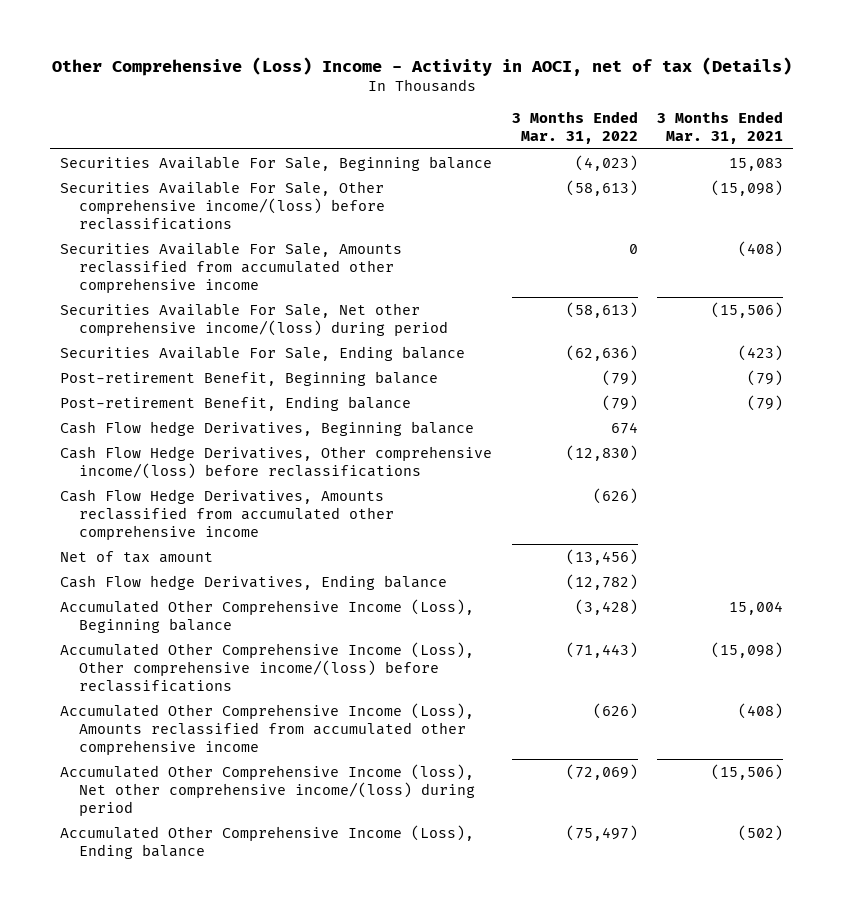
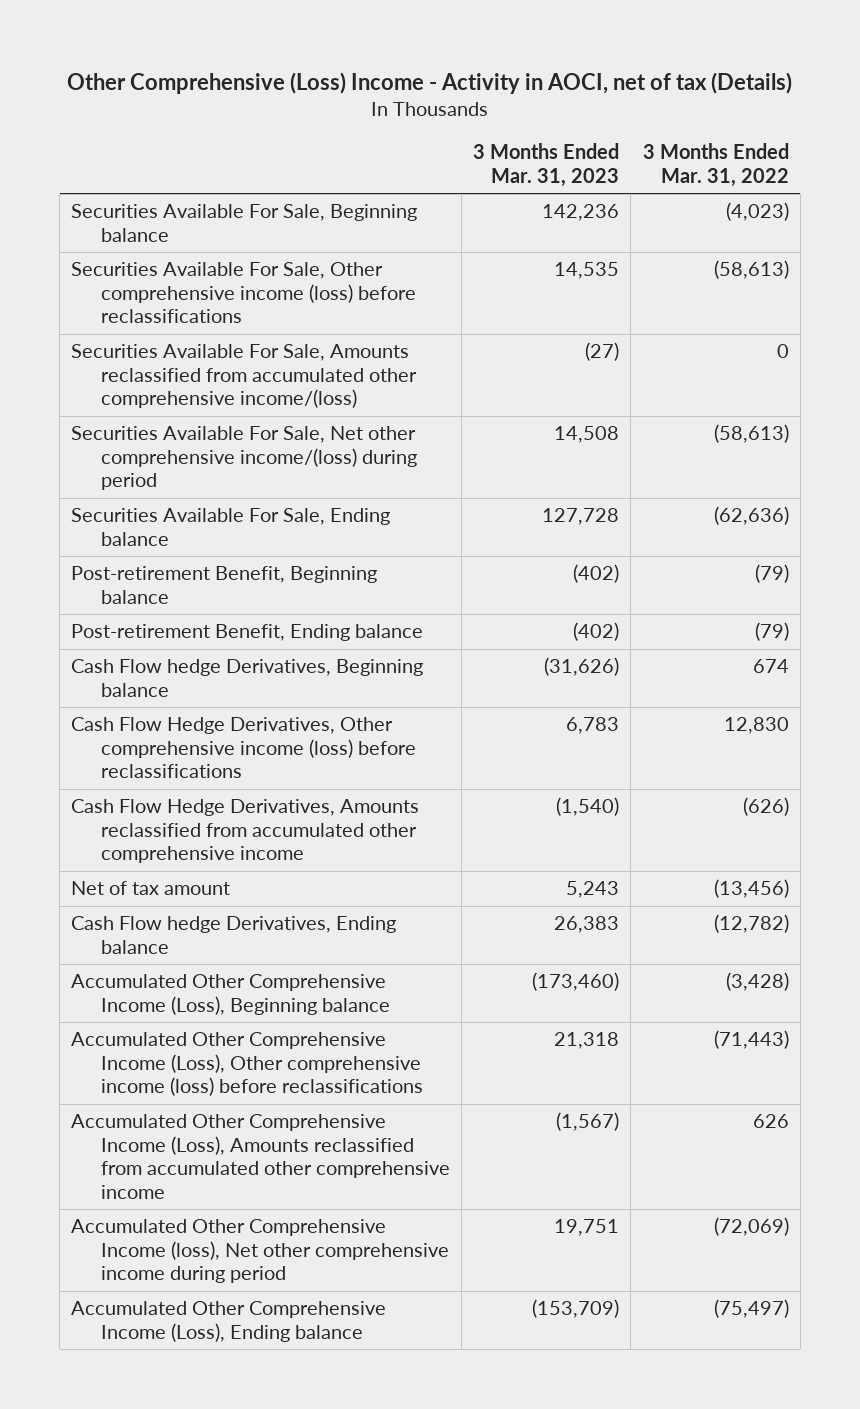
[657,110,784,145] 3 Months Ended Mar. 31, 2021 -> none
none -> [473,143,620,187] 3 Months Ended Mar. 31, 2023
[59,180,385,230] Securities Available For Sale, Other comprehensive income/(loss) before reclassifications -> [71,262,417,324] Securities Available For Sale, Other comprehensive income (loss) before reclassifications
[59,241,402,293] Securities Available For Sale, Amounts reclassified from accumulated other comprehensive income -> [71,344,418,409] Securities Available For Sale, Amounts reclassified from accumulated other comprehensive income/(loss)
[59,445,492,479] Cash Flow Hedge Derivatives, Other comprehensive income/(loss) before reclassifications -> [71,717,417,779] Cash Flow Hedge Derivatives, Other comprehensive income (loss) before reclassifications
[565,444,638,461] (12,830) -> [723,717,789,735] 12,830
[59,641,474,692] Accumulated Other Comprehensive Income (Loss), Other comprehensive income/(loss) before reclassifications -> [71,1032,424,1097] Accumulated Other Comprehensive Income (Loss), Other comprehensive income (loss) before reclassifications
[592,702,638,719] (626) -> [752,1114,789,1129] 626
[59,763,475,816] Accumulated Other Comprehensive Income (loss), Net other comprehensive income/(loss) during period -> [71,1219,450,1284] Accumulated Other Comprehensive Income (loss), Net other comprehensive income during period

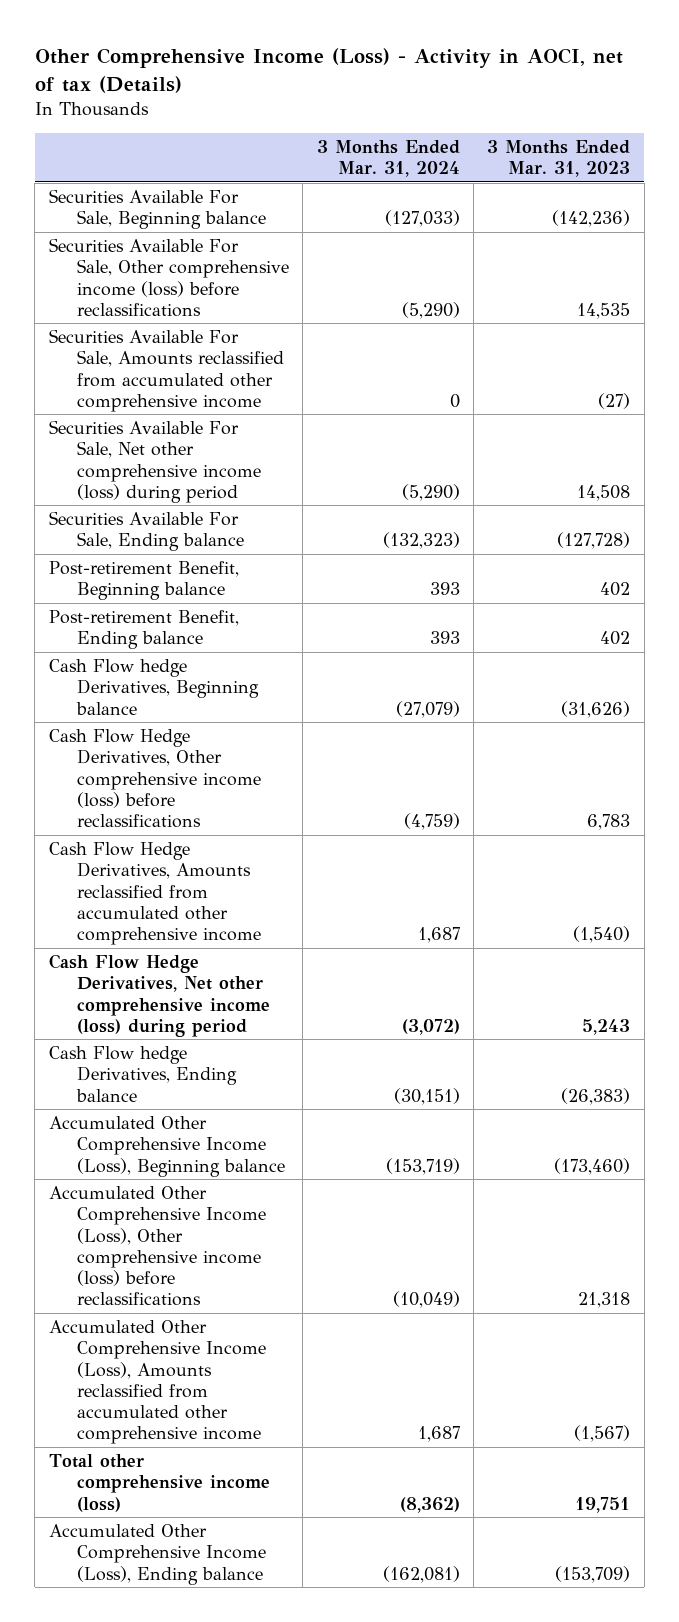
[66,71,792,94] Other Comprehensive (Loss) Income - Activity in AOCI, net of tax (Details) -> [34,47,623,93] Other Comprehensive Income (Loss) - Activity in AOCI, net of tax (Details)
[642,143,789,187] 3 Months Ended Mar. 31, 2022 -> none
none -> [316,139,460,178] 3 Months Ended Mar. 31, 2024
[542,204,620,222] 142,236 -> [552,210,631,228] (142,236)
[71,344,418,409] Securities Available For Sale, Amounts reclassified from accumulated other comprehensive income/(loss) -> [48,329,284,412] Securities Available For Sale, Amounts reclassified from accumulated other comprehensive income
[71,426,418,491] Securities Available For Sale, Net other comprehensive income/(loss) during period -> [48,420,261,503] Securities Available For Sale, Net other comprehensive income (loss) during period
[542,508,620,526] 127,728 -> [557,532,631,550] (127,728)
[573,564,620,584] (402) -> [600,582,631,597] 402
[573,622,620,642] (402) -> [600,631,631,646] 402
[71,881,231,896] Net of tax amount -> [48,954,270,1037] Cash Flow Hedge Derivatives, Net other comprehensive income (loss) during period
[554,916,620,934] 26,383 -> [561,1087,631,1105] (26,383)
[71,1219,450,1284] Accumulated Other Comprehensive Income (loss), Net other comprehensive income during period -> [48,1454,270,1512] Total other comprehensive income (loss)

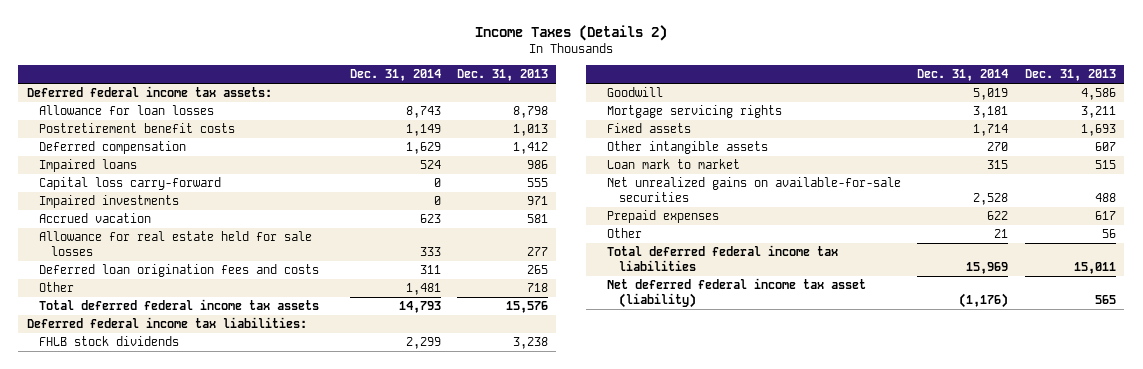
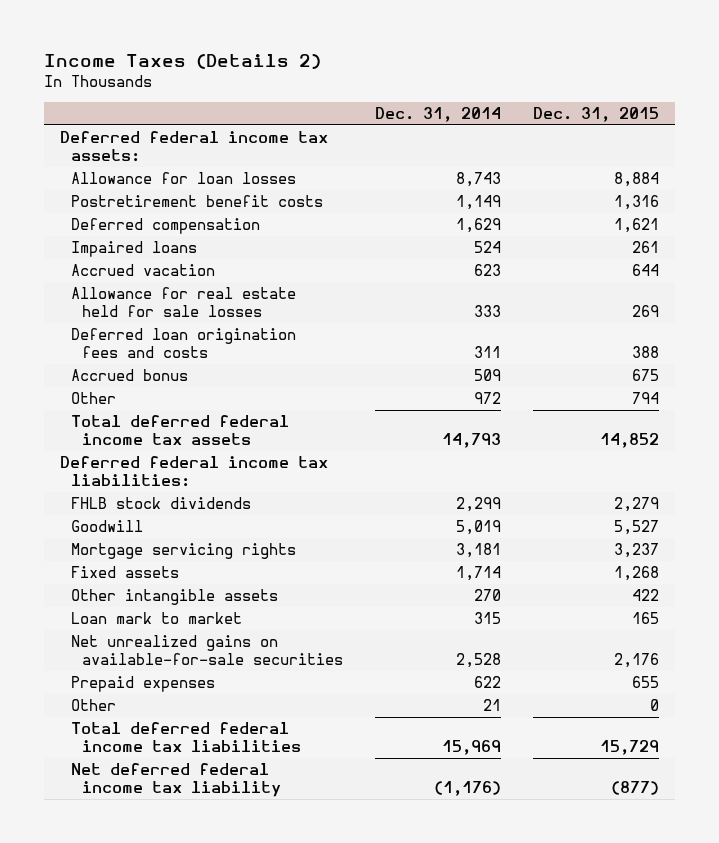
[457,69,549,82] Dec. 31, 2013 -> none
none -> [533,107,660,123] Dec. 31, 2015
[39,177,222,191] Capital loss carry-forward -> none
[39,195,180,209] Impaired investments -> none
none -> [70,369,188,382] Accrued bonus
[405,283,441,296] 1,481 -> [474,392,502,405] 972
[606,278,866,309] Net deferred federal income tax asset (liability) -> [70,763,281,797] Net deferred federal income tax liability

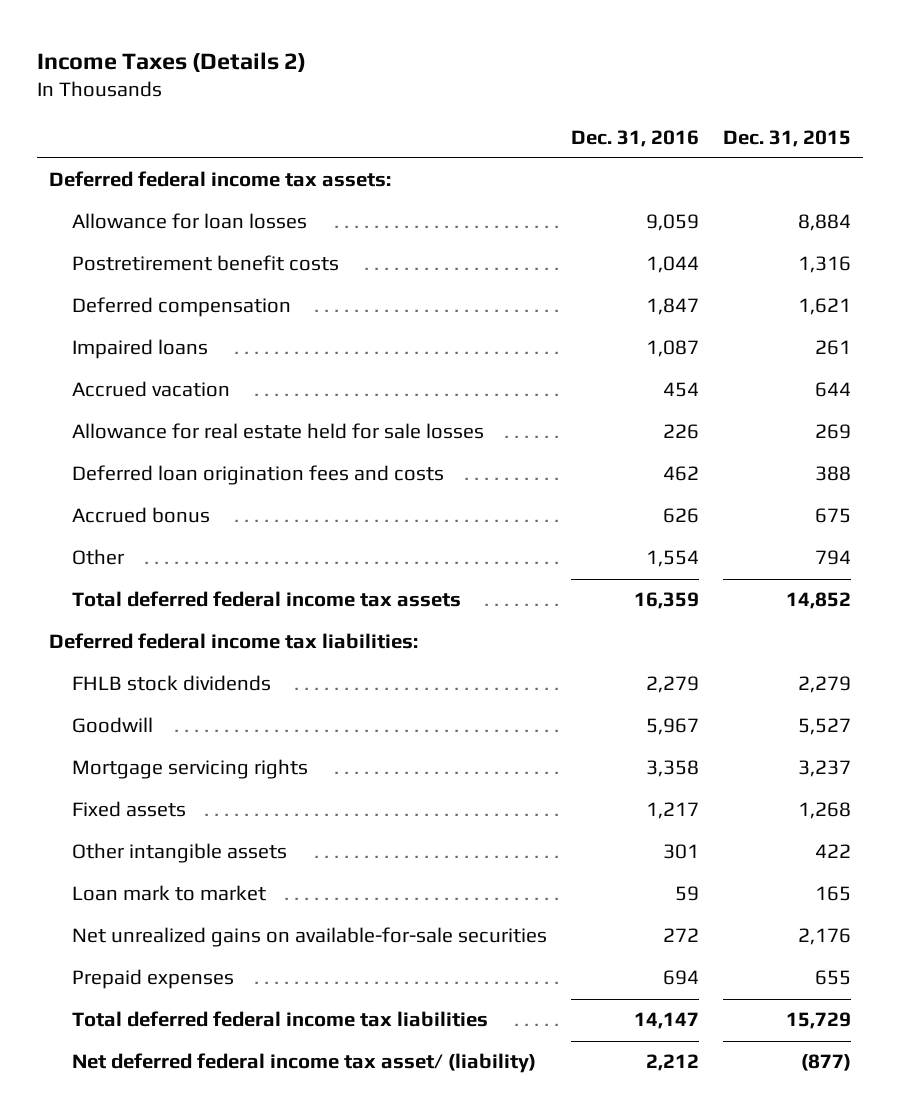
[375,107,502,123] Dec. 31, 2014 -> none
none -> [570,129,699,147] Dec. 31, 2016
[70,699,116,712] Other -> none
[70,763,281,797] Net deferred federal income tax liability -> [71,1053,536,1074] Net deferred federal income tax asset/ (liability)

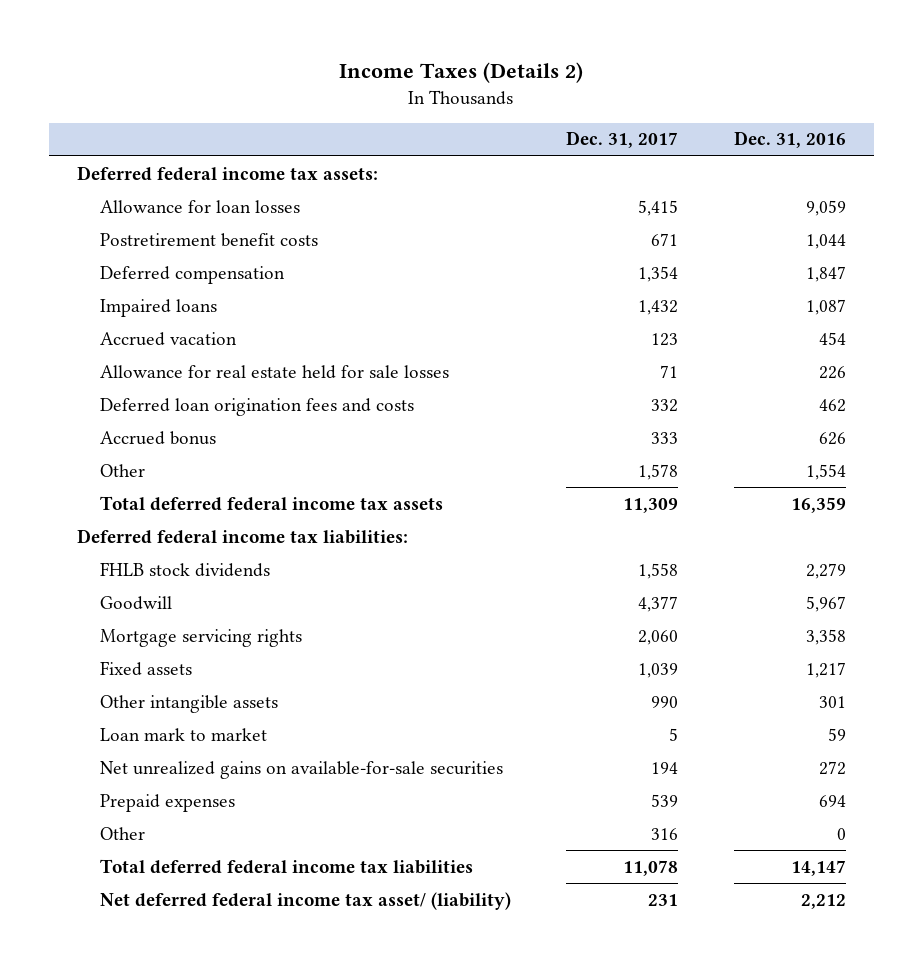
[722,129,851,147] Dec. 31, 2015 -> none
none -> [566,131,679,149] Dec. 31, 2017
none -> [99,826,145,840] Other

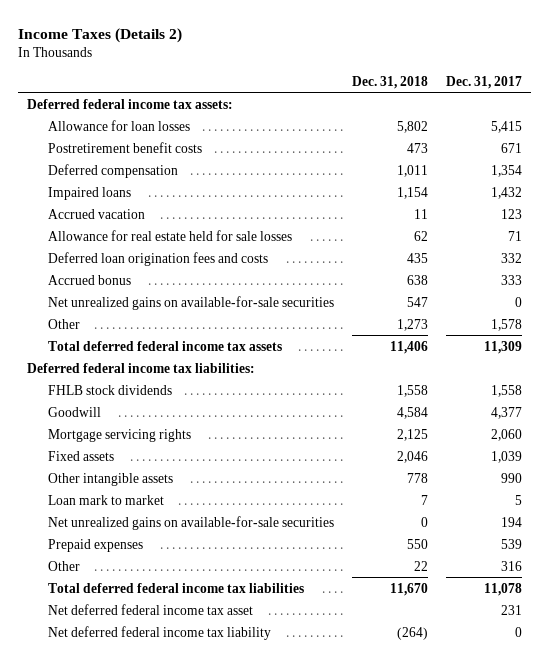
[733,131,846,149] Dec. 31, 2016 -> none
none -> [351,75,428,89] Dec. 31, 2018
none -> [47,295,334,310] Net unrealized gains on available-for-sale securities
[99,891,511,910] Net deferred federal income tax asset/ (liability) -> [47,603,253,615] Net deferred federal income tax asset
none -> [47,625,271,640] Net deferred federal income tax liability

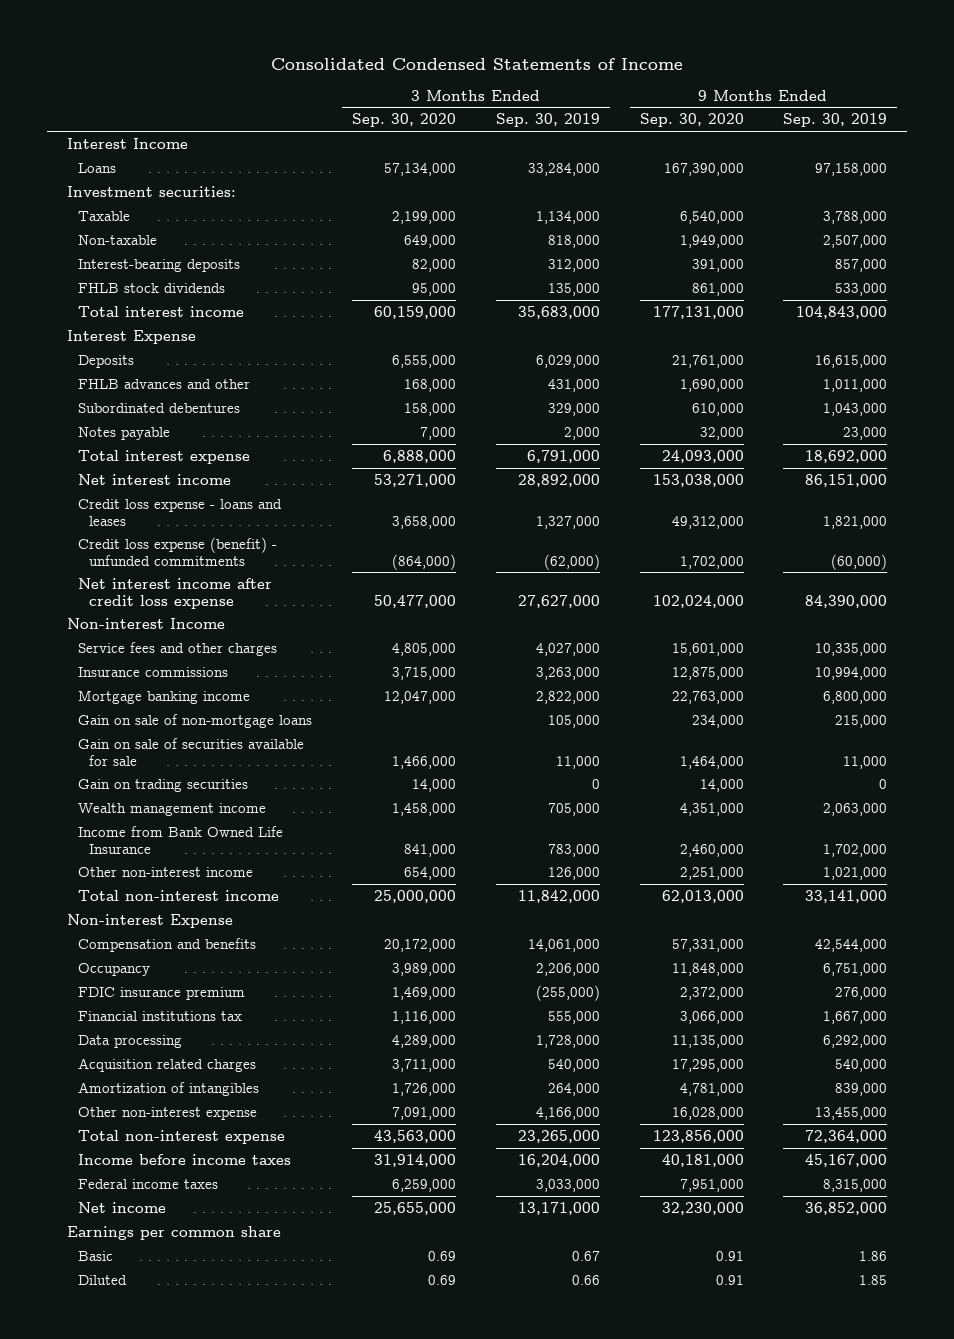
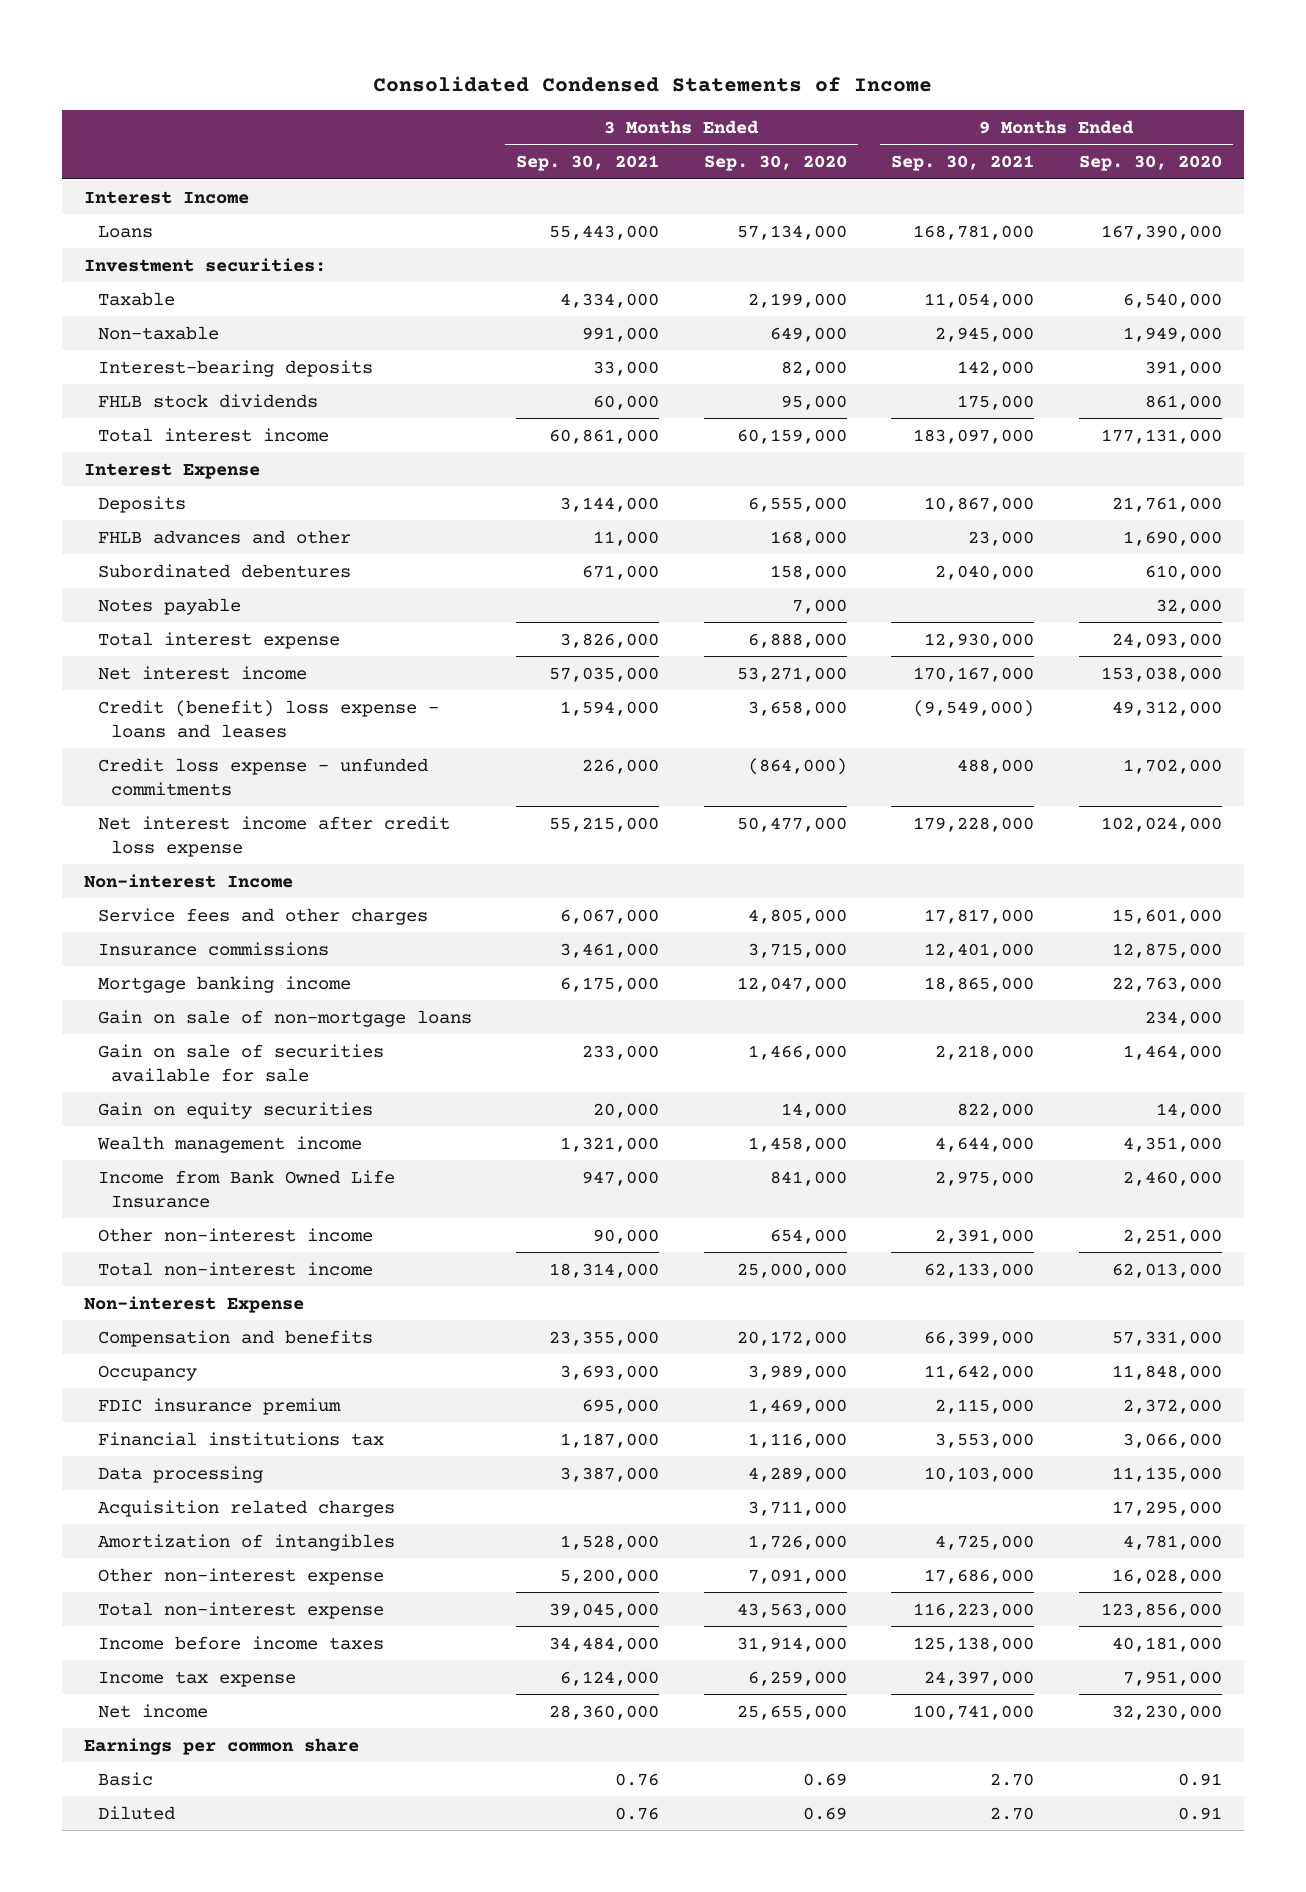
[495,113,600,128] Sep. 30, 2019 -> none
[783,113,888,128] Sep. 30, 2019 -> none
none -> [516,154,660,171] Sep. 30, 2021
none -> [891,154,1035,171] Sep. 30, 2021
[78,498,283,526] Credit loss expense - loans and leases -> [97,699,439,738] Credit (benefit) loss expense - loans and leases
[78,536,278,566] Credit loss expense (benefit) - unfunded commitments -> [97,757,428,796] Credit loss expense - unfunded commitments
[78,778,249,792] Gain on trading securities -> [97,1101,373,1119] Gain on equity securities
[78,1178,219,1189] Federal income taxes -> [97,1670,296,1687] Income tax expense

